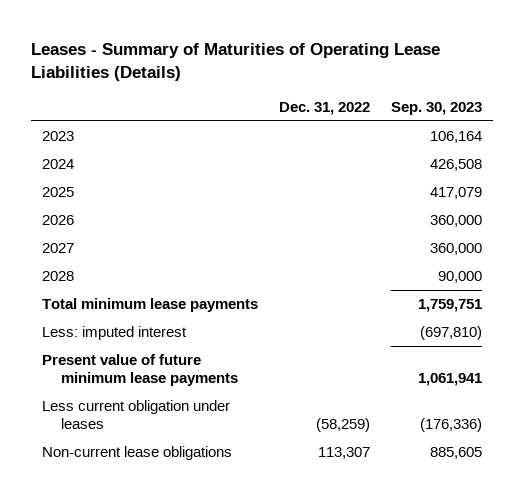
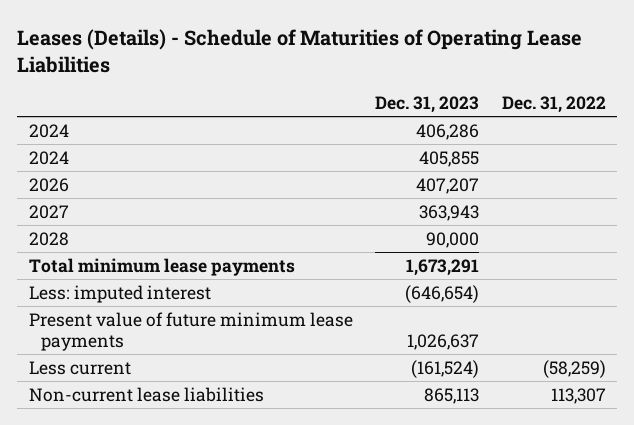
[31,42,441,81] Leases - Summary of Maturities of Operating Lease Liabilities (Details) -> [17,28,583,73] Leases (Details) - Schedule of Maturities of Operating Lease Liabilities
[391,102,483,116] Sep. 30, 2023 -> none
none -> [375,96,480,114] Dec. 31, 2023
[41,131,74,142] 2023 -> none
[41,187,74,198] 2025 -> [28,150,69,165] 2024
[41,400,230,430] Less current obligation under leases -> [28,360,131,375] Less current
[41,446,232,461] Non-current lease obligations -> [28,386,264,402] Non-current lease liabilities

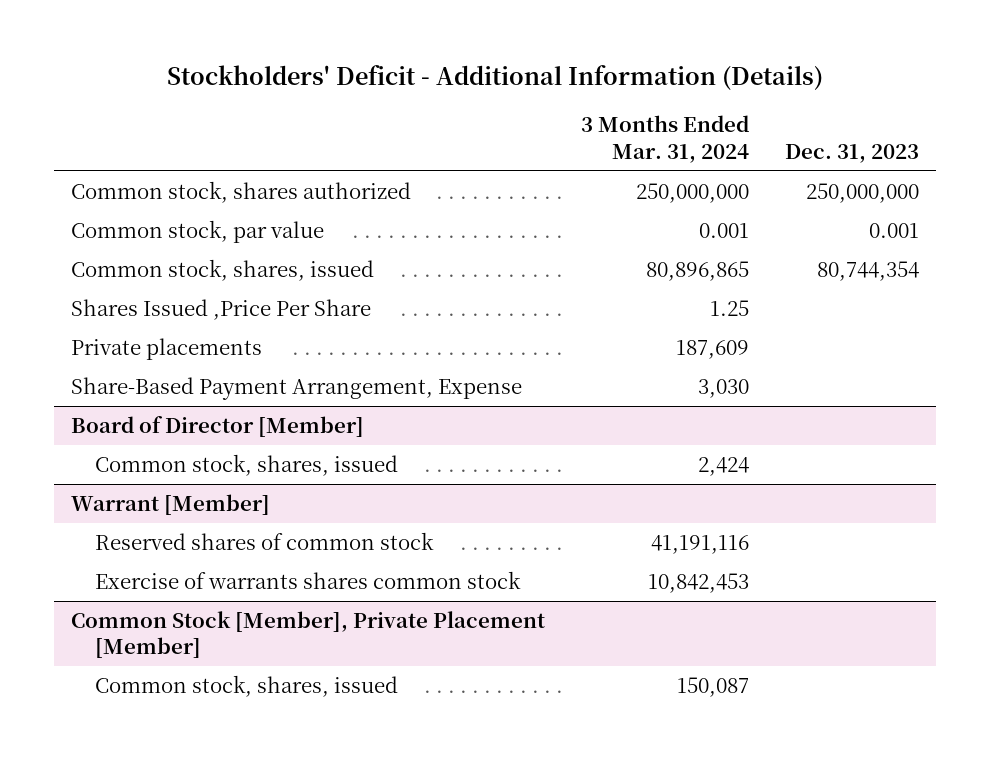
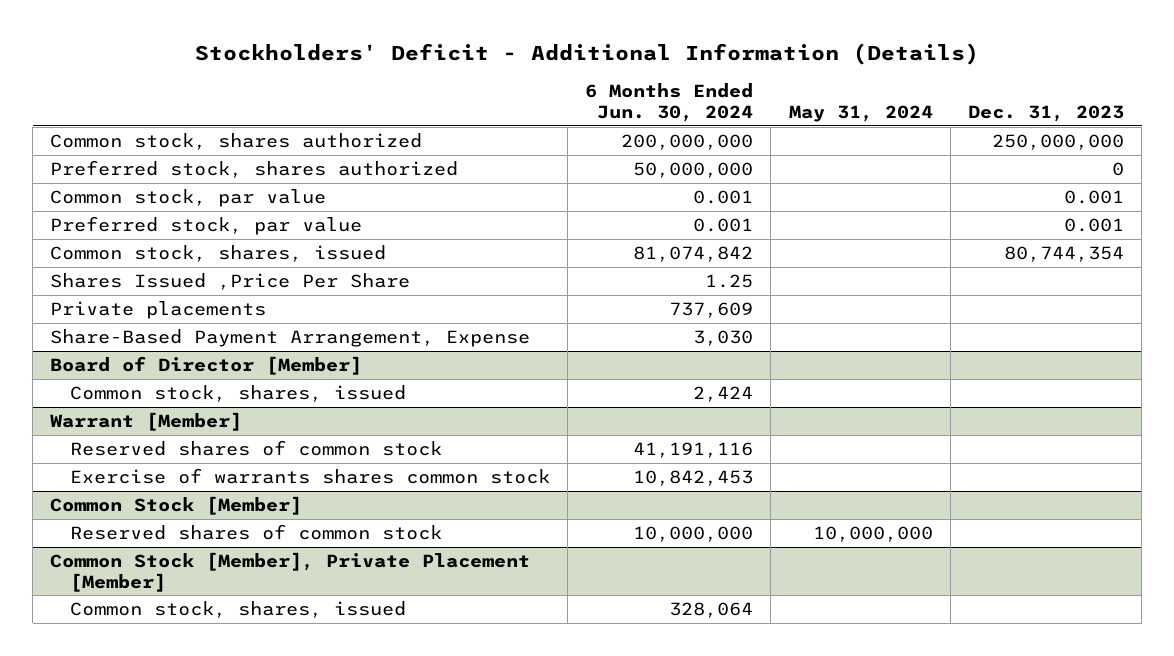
[580,115,749,163] 3 Months Ended Mar. 31, 2024 -> none
none -> [585,83,754,122] 6 Months Ended Jun. 30, 2024
none -> [788,104,933,122] May 31, 2024
none -> [50,160,459,179] Preferred stock, shares authorized
none -> [50,216,363,236] Preferred stock, par value
none -> [50,496,303,516] Common Stock [Member]
none -> [69,524,442,541] Reserved shares of common stock

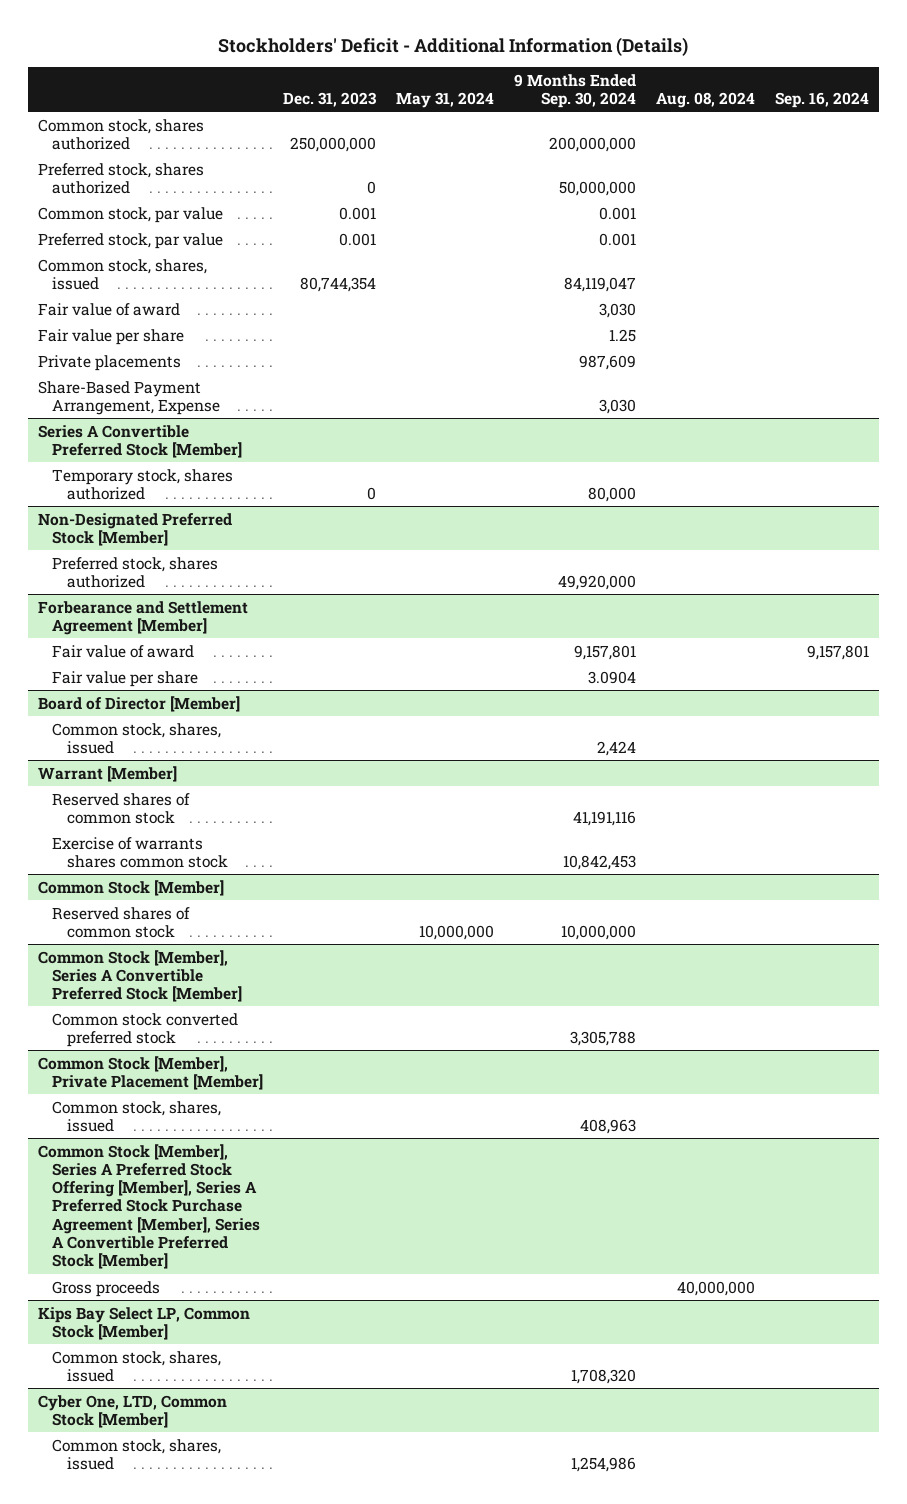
[585,83,754,122] 6 Months Ended Jun. 30, 2024 -> none
none -> [514,73,637,108] 9 Months Ended Sep. 30, 2024
none -> [656,91,756,108] Aug. 08, 2024
none -> [775,91,870,108] Sep. 16, 2024
none -> [37,302,180,316] Fair value of award
[50,273,411,291] Shares Issued ,Price Per Share -> [37,328,184,345] Fair value per share
none -> [37,424,243,458] Series A Convertible Preferred Stock [Member]
none -> [52,468,234,500] Temporary stock, shares authorized
none -> [37,512,232,546] Non-Designated Preferred Stock [Member]
none -> [52,556,219,588] Preferred stock, shares authorized
none -> [37,600,248,635] Forbearance and Settlement Agreement [Member]
none -> [52,644,195,658] Fair value of award
none -> [52,670,199,687] Fair value per share
none -> [37,949,243,1003] Common Stock [Member], Series A Convertible Preferred Stock [Member]
none -> [52,1012,239,1047] Common stock converted preferred stock
none -> [37,1143,261,1270] Common Stock [Member], Series A Preferred Stock Offering [Member], Series A Preferred Stock Purchase Agreement [Member], Series A Convertible Preferred Stock [Member]
none -> [52,1280,161,1297] Gross proceeds
none -> [37,1306,250,1340] Kips Bay Select LP, Common Stock [Member]
none -> [52,1350,222,1382] Common stock, shares, issued
none -> [37,1394,227,1428] Cyber One, LTD, Common Stock [Member]
none -> [52,1438,222,1470] Common stock, shares, issued

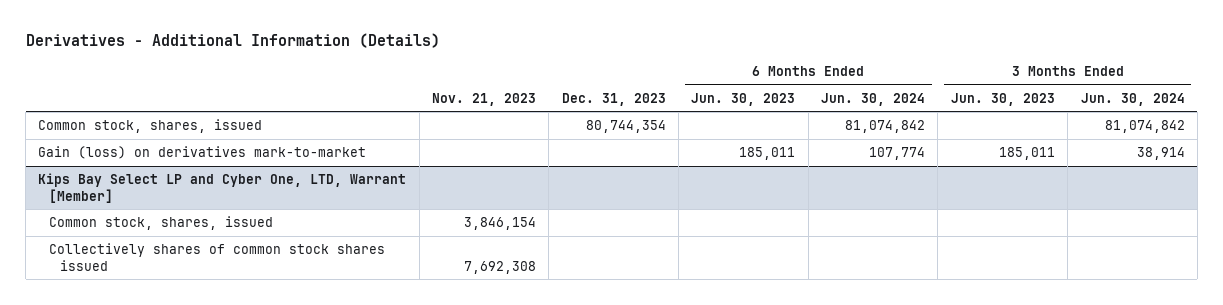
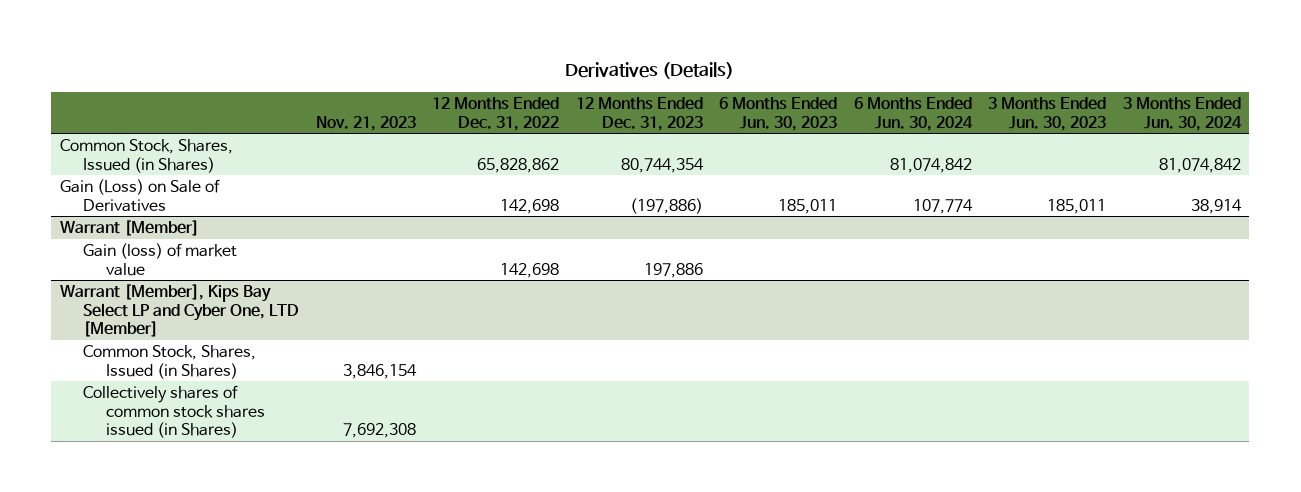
[25,32,440,48] Derivatives - Additional Information (Details) -> [565,62,735,80] Derivatives (Details)
[561,92,666,106] Dec. 31, 2023 -> none
none -> [432,97,560,131] 12 Months Ended Dec. 31, 2022
none -> [575,97,703,131] 12 Months Ended Dec. 31, 2023
[38,118,263,133] Common stock, shares, issued -> [59,139,233,173] Common Stock, Shares, Issued (in Shares)
[38,145,367,159] Gain (loss) on derivatives mark-to-market -> [59,179,220,212] Gain (Loss) on Sale of Derivatives
none -> [59,220,199,237] Warrant [Member]
none -> [82,243,237,276] Gain (loss) of market value
[38,172,407,203] Kips Bay Select LP and Cyber One, LTD, Warrant [Member] -> [59,284,299,338] Warrant [Member], Kips Bay Select LP and Cyber One, LTD [Member]
[49,215,274,230] Common stock, shares, issued -> [82,345,256,379] Common Stock, Shares, Issued (in Shares)
[49,242,386,271] Collectively shares of common stock shares issued -> [82,385,266,439] Collectively shares of common stock shares issued (in Shares)

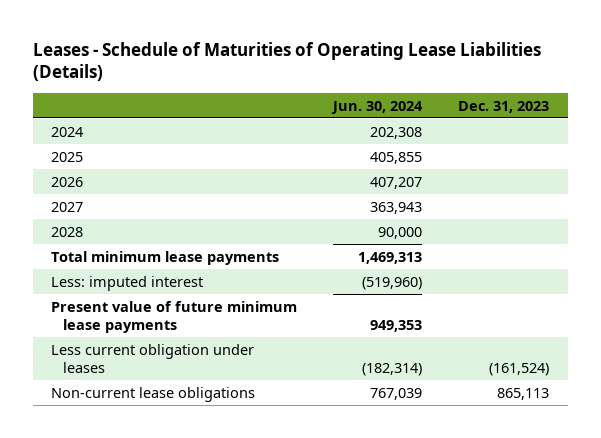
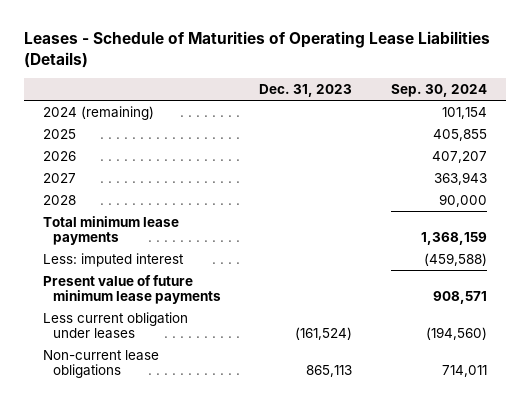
[331,100,424,114] Jun. 30, 2024 -> none
none -> [390,84,487,98] Sep. 30, 2024
[51,126,84,137] 2024 -> [42,105,154,120] 2024 (remaining)

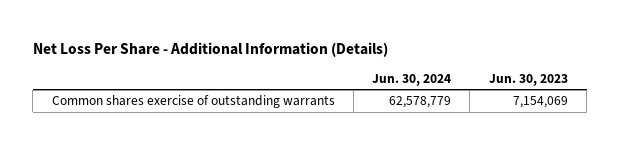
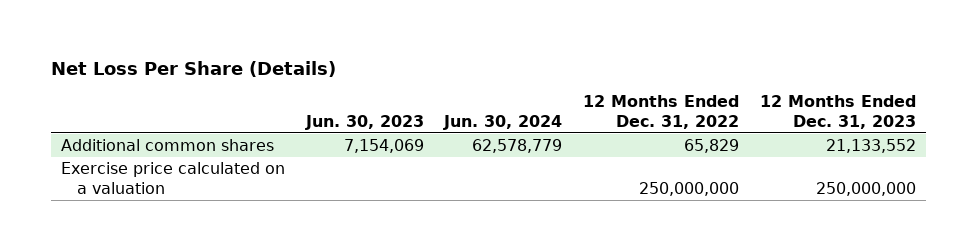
[32,41,388,57] Net Loss Per Share - Additional Information (Details) -> [50,60,336,77] Net Loss Per Share (Details)
none -> [582,95,739,129] 12 Months Ended Dec. 31, 2022
none -> [759,95,916,129] 12 Months Ended Dec. 31, 2023
[51,95,335,109] Common shares exercise of outstanding warrants -> [60,139,274,152] Additional common shares
none -> [60,162,285,194] Exercise price calculated on a valuation

